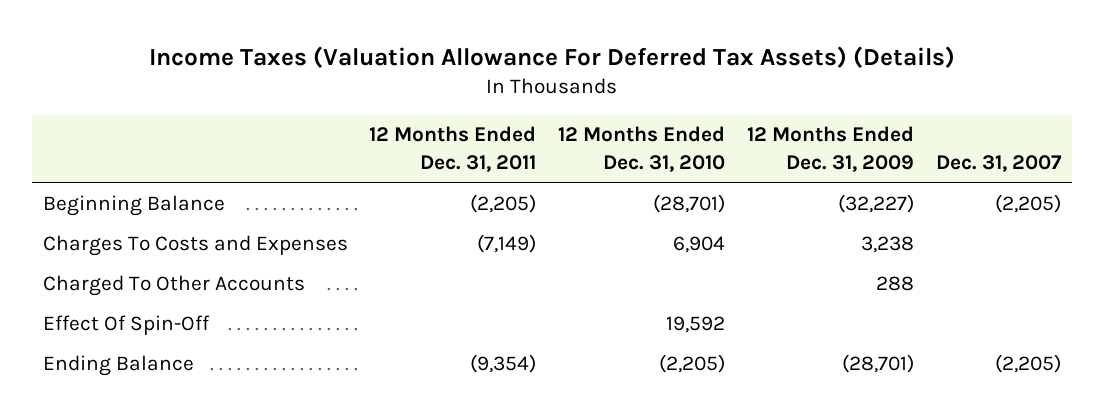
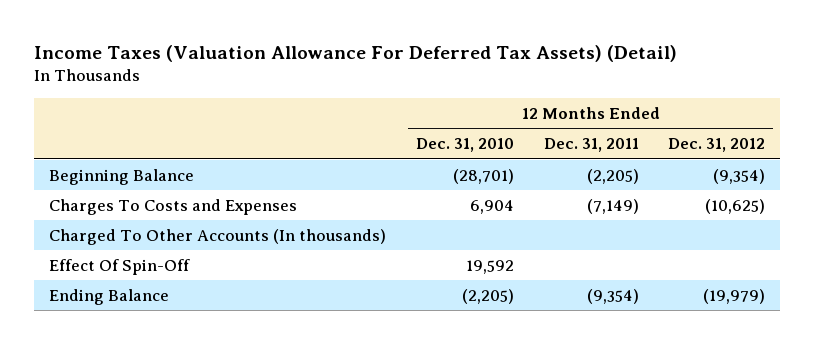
[148,45,955,68] Income Taxes (Valuation Allowance For Deferred Tax Assets) (Details) -> [33,45,677,63] Income Taxes (Valuation Allowance For Deferred Tax Assets) (Detail)
[747,126,915,172] 12 Months Ended Dec. 31, 2009 -> none
[935,154,1062,172] Dec. 31, 2007 -> none
none -> [668,137,766,152] Dec. 31, 2012
[42,274,305,296] Charged To Other Accounts -> [48,228,386,245] Charged To Other Accounts (In thousands)

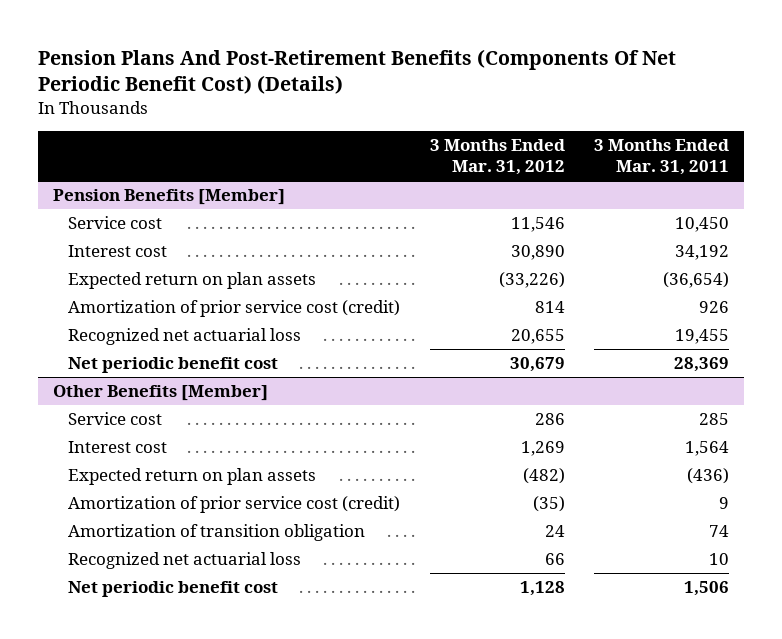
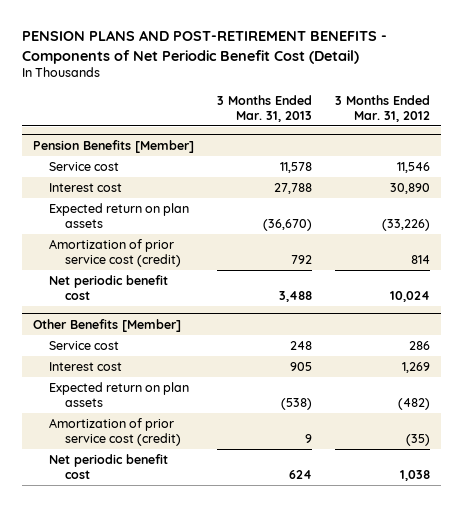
[38,48,677,95] Pension Plans And Post-Retirement Benefits (Components Of Net Periodic Benefit Cost) (Details) -> [21,30,387,64] PENSION PLANS AND POST-RETIREMENT BENEFITS - Components of Net Periodic Benefit Cost (Detail)
[594,139,730,176] 3 Months Ended Mar. 31, 2011 -> none
none -> [216,94,312,122] 3 Months Ended Mar. 31, 2013
[68,328,302,346] Recognized net actuarial loss -> none
[509,357,565,373] 30,679 -> [389,291,430,303] 10,024
[68,524,366,542] Amortization of transition obligation -> none
[68,552,302,570] Recognized net actuarial loss -> none
[519,581,565,597] 1,128 -> [399,470,430,482] 1,038

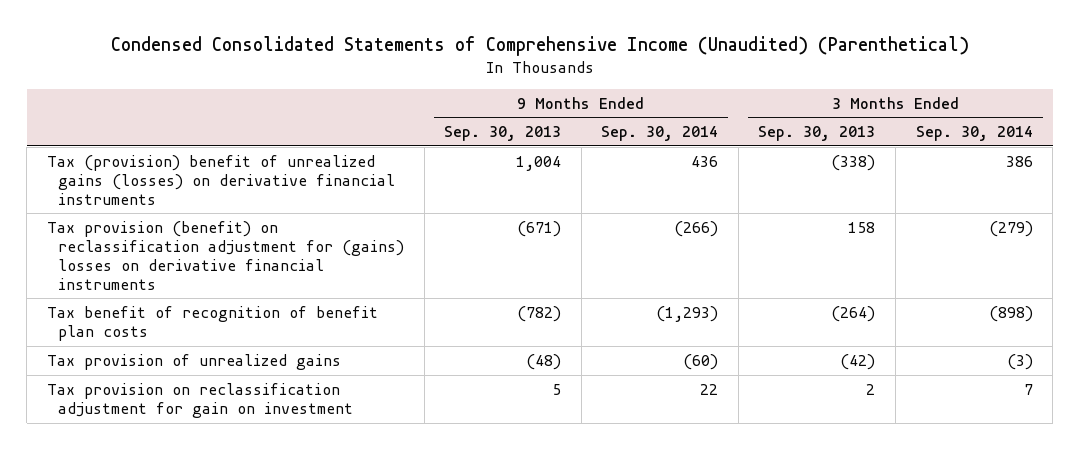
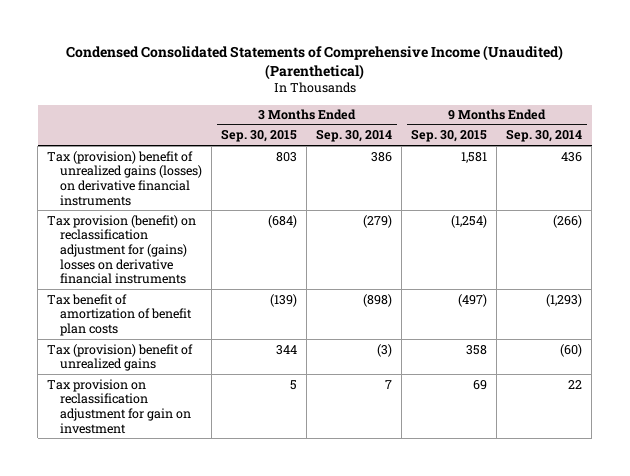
[444,126,562,142] Sep. 30, 2013 -> none
[758,126,876,142] Sep. 30, 2013 -> none
none -> [221,129,298,143] Sep. 30, 2015
none -> [411,129,488,143] Sep. 30, 2015
[46,305,378,341] Tax benefit of recognition of benefit plan costs -> [47,293,193,336] Tax benefit of amortization of benefit plan costs
[46,353,341,370] Tax provision of unrealized gains -> [47,343,194,372] Tax (provision) benefit of unrealized gains

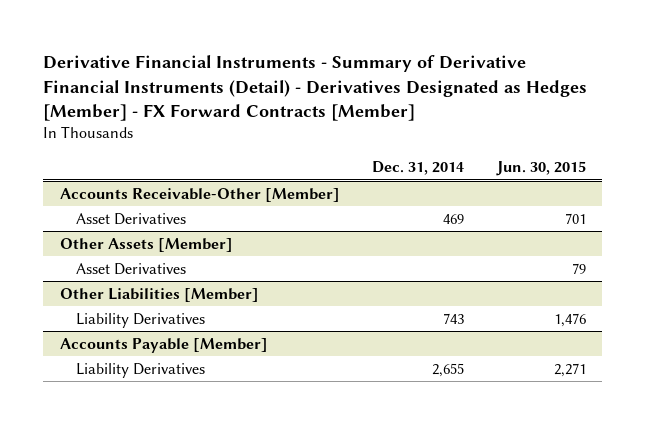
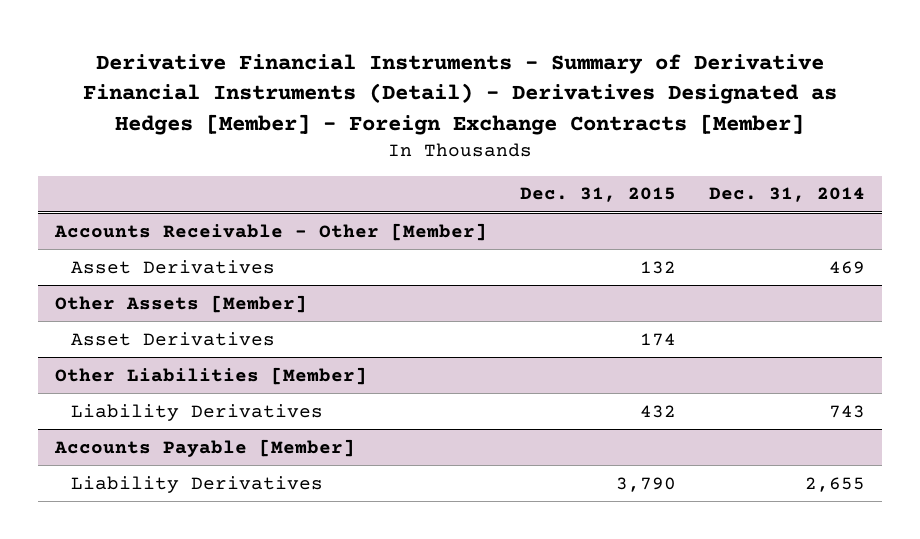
[43,54,588,122] Derivative Financial Instruments - Summary of Derivative Financial Instruments (Detail) - Derivatives Designated as Hedges [Member] - FX Forward Contracts [Member] -> [82,53,837,135] Derivative Financial Instruments - Summary of Derivative Financial Instruments (Detail) - Derivatives Designated as Hedges [Member] - Foreign Exchange Contracts [Member]
[496,161,587,177] Jun. 30, 2015 -> none
none -> [519,187,676,203] Dec. 31, 2015
[59,187,340,202] Accounts Receivable-Other [Member] -> [53,222,487,241] Accounts Receivable - Other [Member]

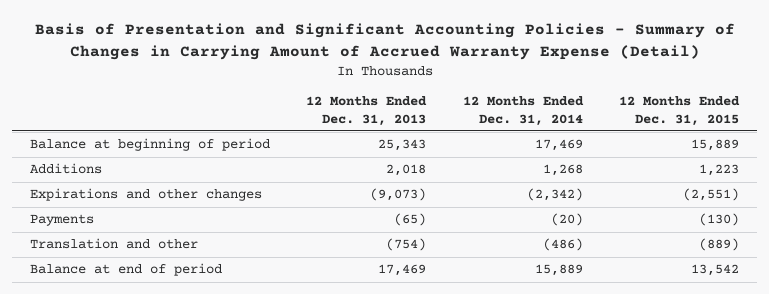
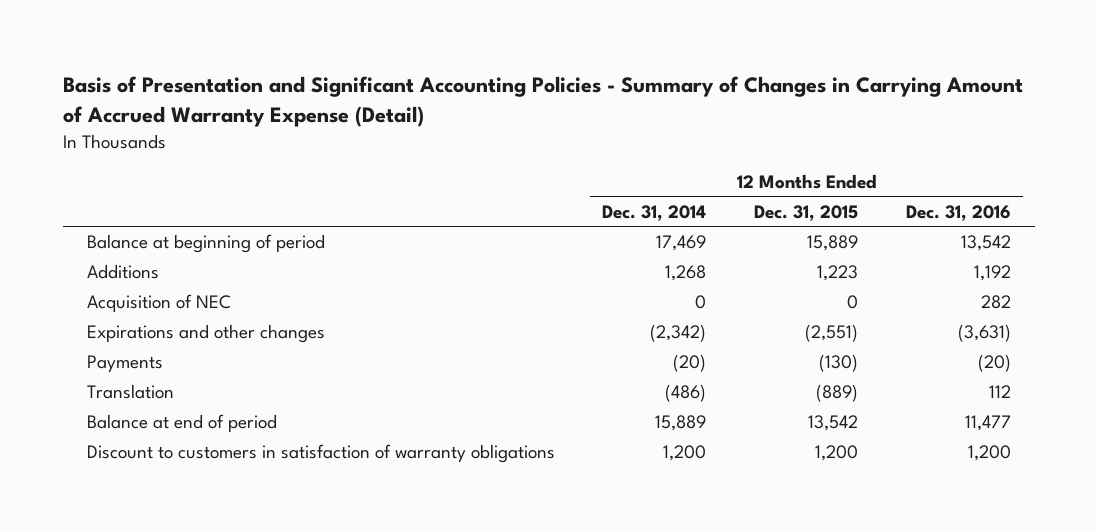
[306,96,428,126] 12 Months Ended Dec. 31, 2013 -> none
none -> [905,204,1011,221] Dec. 31, 2016
none -> [86,294,231,313] Acquisition of NEC
[30,238,199,250] Translation and other -> [86,384,174,400] Translation
none -> [86,444,555,464] Discount to customers in satisfaction of warranty obligations

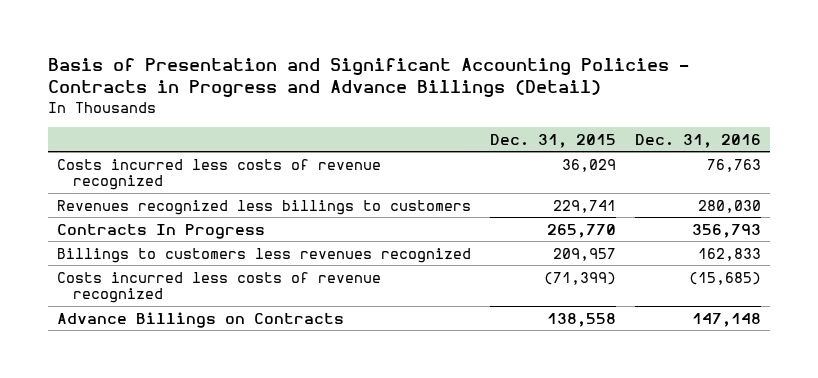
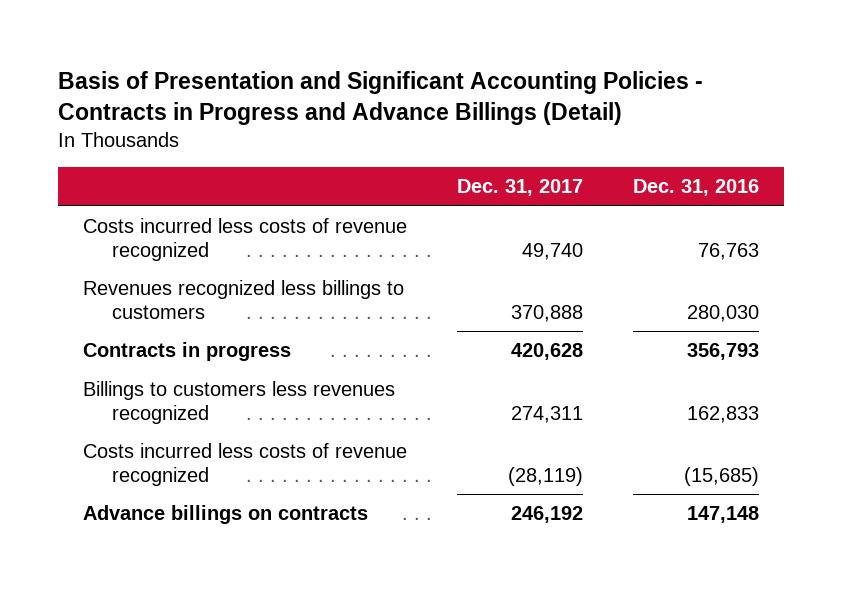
[490,133,617,148] Dec. 31, 2015 -> none
none -> [456,179,583,197] Dec. 31, 2017
[57,223,266,239] Contracts In Progress -> [82,342,291,362] Contracts in progress
[57,311,345,328] Advance Billings on Contracts -> [82,505,368,525] Advance billings on contracts

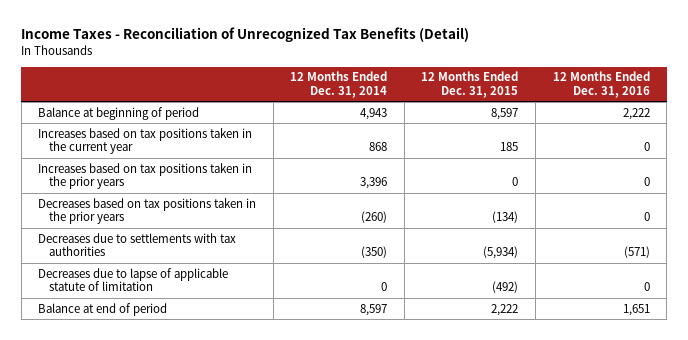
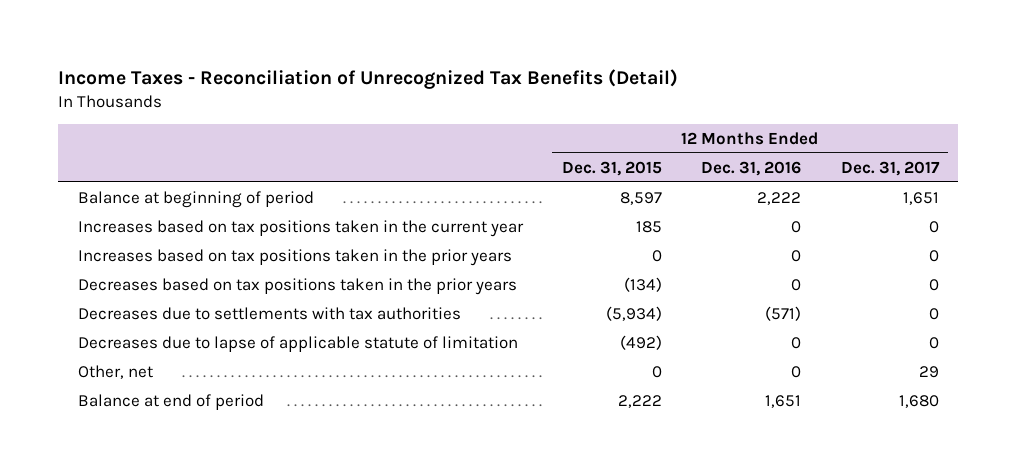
[290,71,388,98] 12 Months Ended Dec. 31, 2014 -> none
none -> [840,160,940,176] Dec. 31, 2017
none -> [77,364,153,379] Other, net

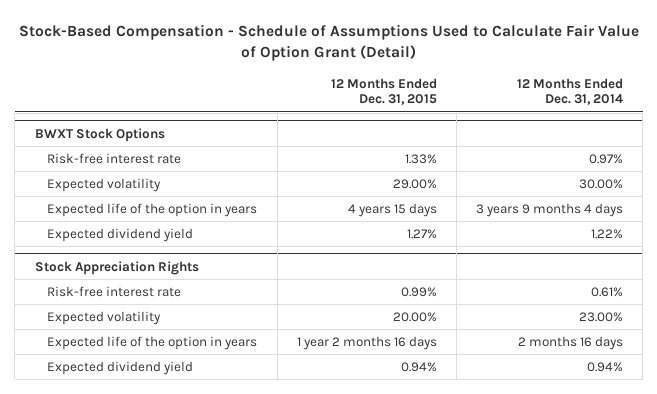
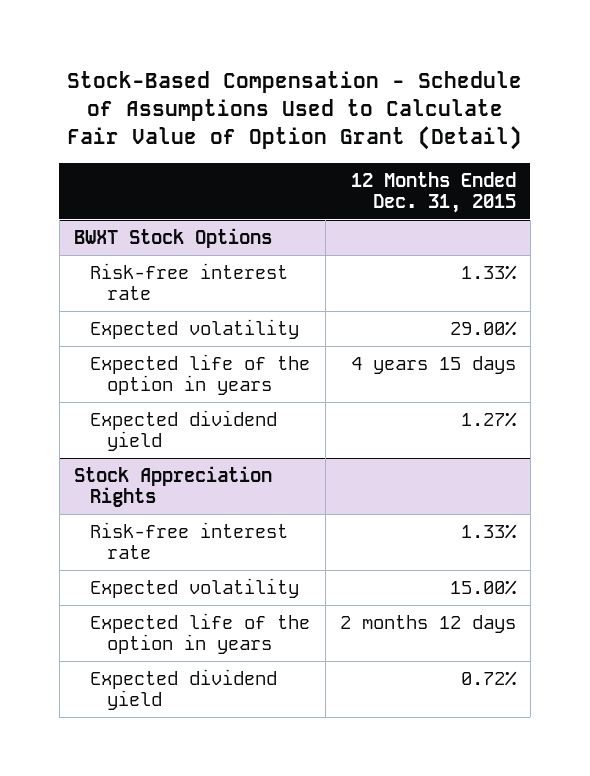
[516,77,623,106] 12 Months Ended Dec. 31, 2014 -> none
[400,286,437,297] 0.99% -> [460,523,517,539] 1.33%
[392,311,437,322] 20.00% -> [449,579,517,595] 15.00%
[296,335,437,350] 1 year 2 months 16 days -> [339,614,516,633] 2 months 12 days
[400,361,437,372] 0.94% -> [460,670,517,686] 0.72%

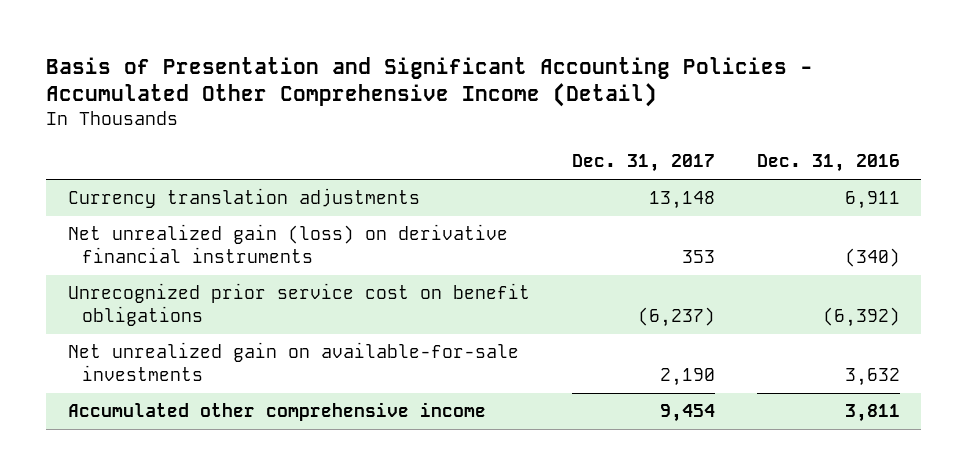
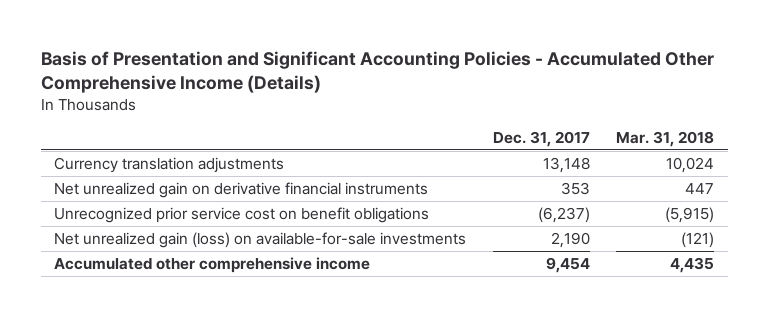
[46,56,814,108] Basis of Presentation and Significant Accounting Policies - Accumulated Other Comprehensive Income (Detail) -> [40,50,714,93] Basis of Presentation and Significant Accounting Policies - Accumulated Other Comprehensive Income (Details)
[756,154,900,173] Dec. 31, 2016 -> none
none -> [616,130,715,147] Mar. 31, 2018
[67,224,508,263] Net unrealized gain (loss) on derivative financial instruments -> [54,181,429,198] Net unrealized gain on derivative financial instruments
[67,342,519,381] Net unrealized gain on available-for-sale investments -> [54,231,467,248] Net unrealized gain (loss) on available-for-sale investments

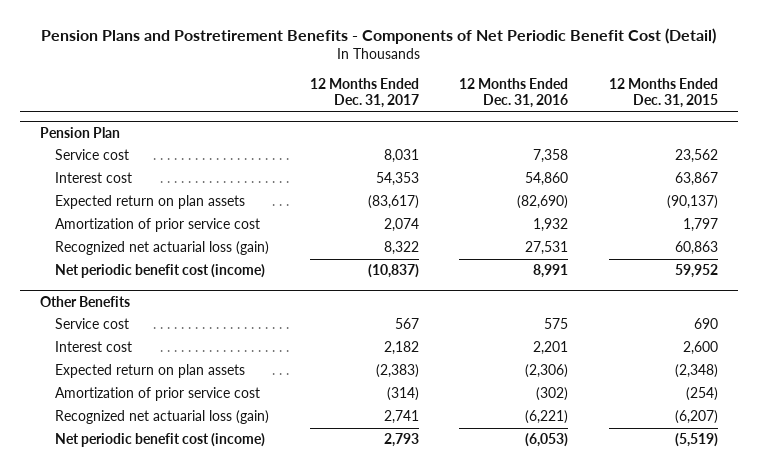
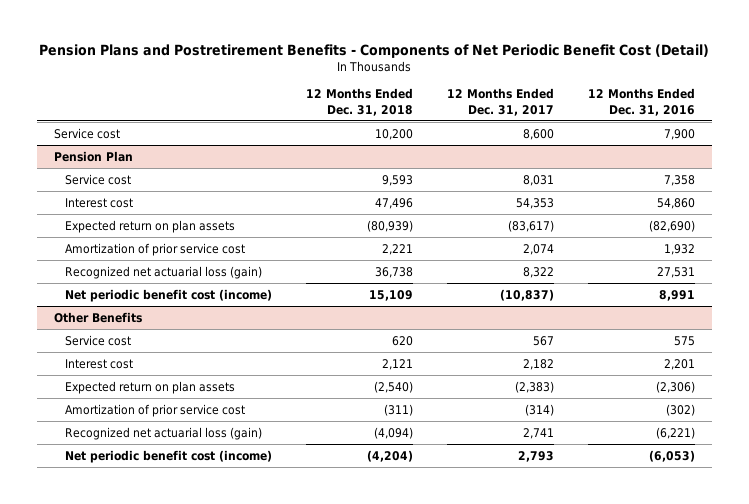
[609,78,719,109] 12 Months Ended Dec. 31, 2015 -> none
none -> [305,88,413,116] 12 Months Ended Dec. 31, 2018
none -> [53,127,120,139] Service cost

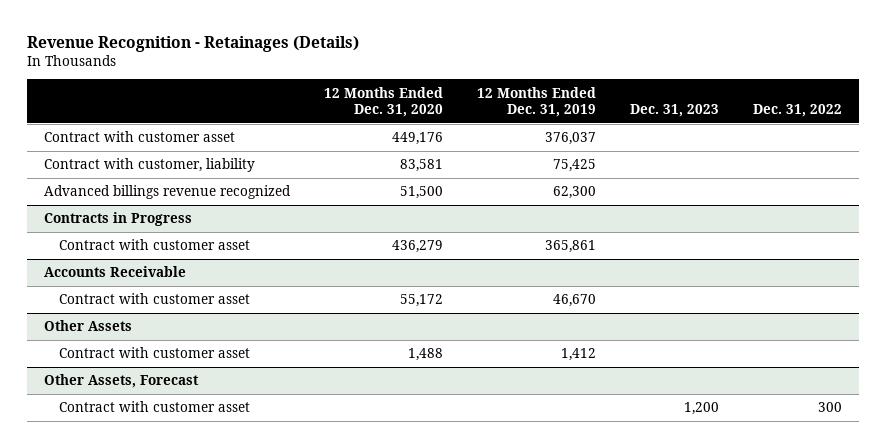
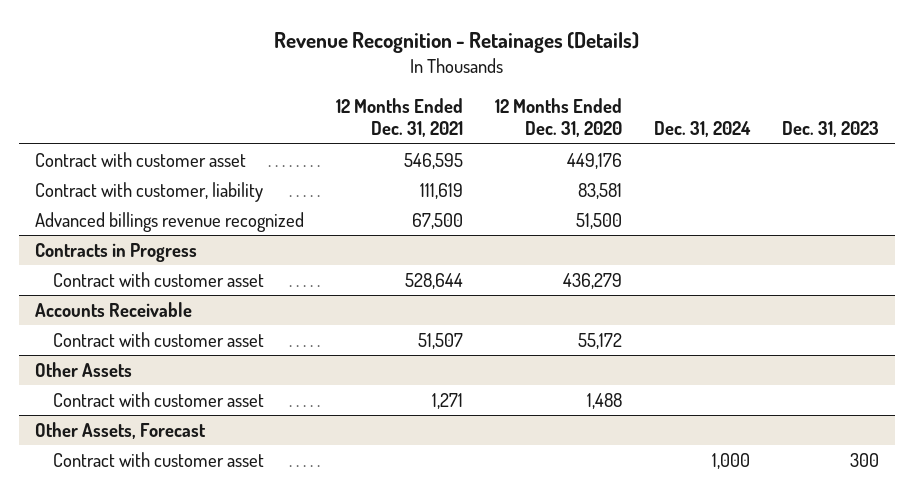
[476,86,596,118] 12 Months Ended Dec. 31, 2019 -> none
[752,104,842,118] Dec. 31, 2022 -> none
none -> [336,98,464,138] 12 Months Ended Dec. 31, 2021
none -> [654,121,752,138] Dec. 31, 2024
[683,402,719,416] 1,200 -> [850,452,880,467] 300

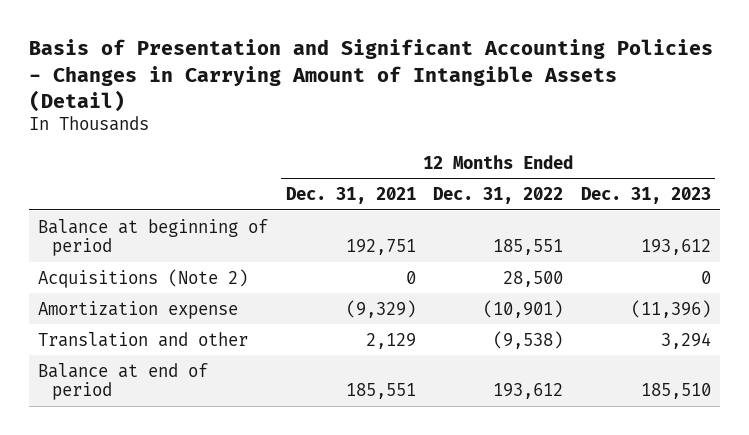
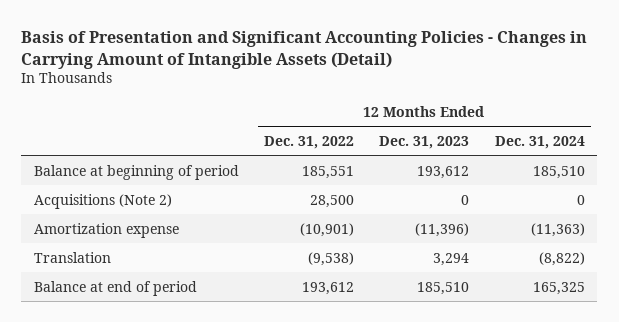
[285,186,416,204] Dec. 31, 2021 -> none
none -> [494,135,585,149] Dec. 31, 2024
[38,331,249,347] Translation and other -> [33,251,111,263] Translation

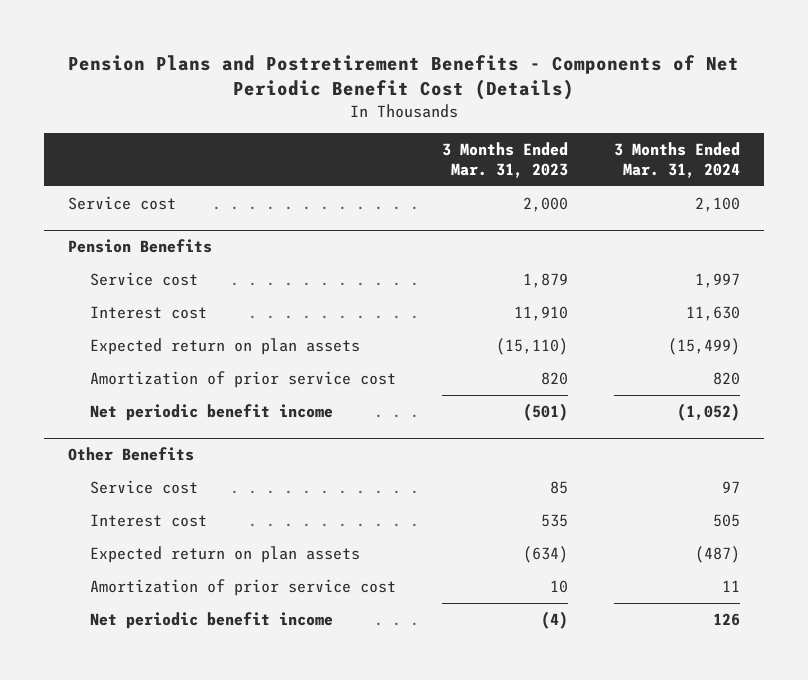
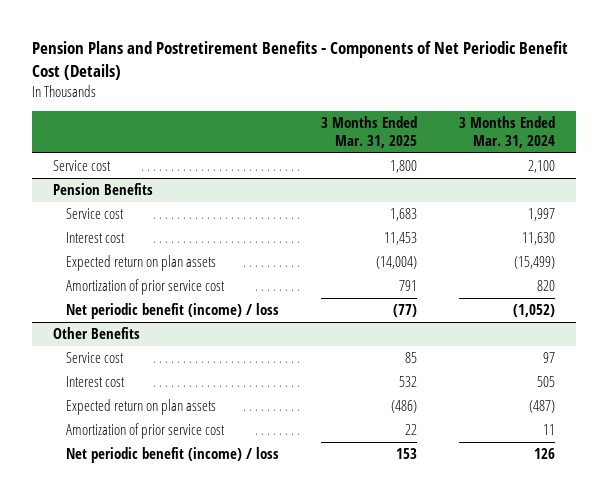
[442,141,569,178] 3 Months Ended Mar. 31, 2023 -> none
none -> [320,116,417,149] 3 Months Ended Mar. 31, 2025
[89,403,333,421] Net periodic benefit income -> [65,303,279,320] Net periodic benefit (income) / loss
[89,611,333,629] Net periodic benefit income -> [65,447,279,464] Net periodic benefit (income) / loss

